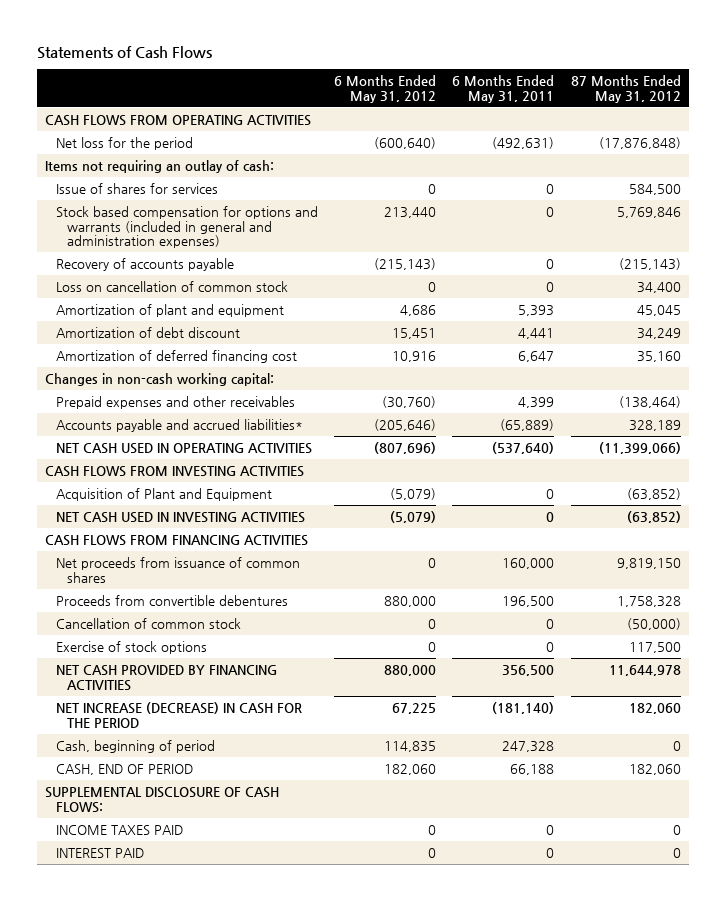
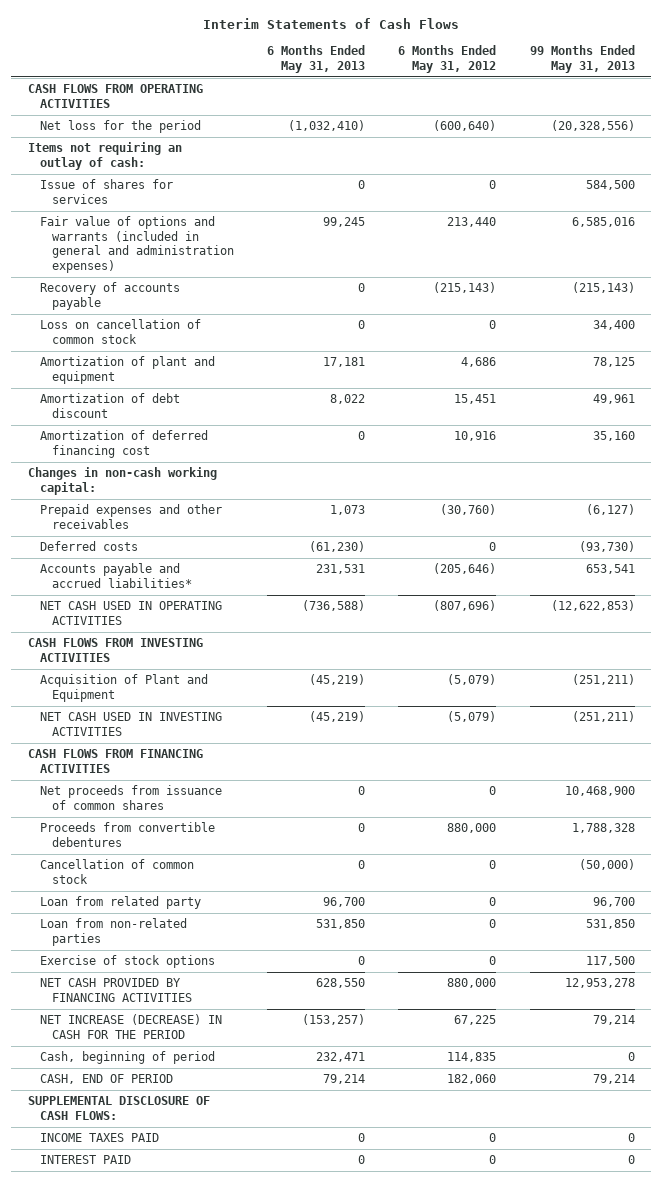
[37,45,213,59] Statements of Cash Flows -> [203,17,460,29] Interim Statements of Cash Flows
[452,75,555,104] 6 Months Ended May 31, 2011 -> none
[570,75,681,104] 87 Months Ended May 31, 2012 -> none
none -> [266,45,365,73] 6 Months Ended May 31, 2013
none -> [529,45,635,73] 99 Months Ended May 31, 2013
[55,205,318,249] Stock based compensation for options and warrants (included in general and administration expenses) -> [39,216,234,274] Fair value of options and warrants (included in general and administration expenses)
none -> [39,541,138,552] Deferred costs
none -> [39,896,201,910] Loan from related party
none -> [39,918,187,946] Loan from non-related parties

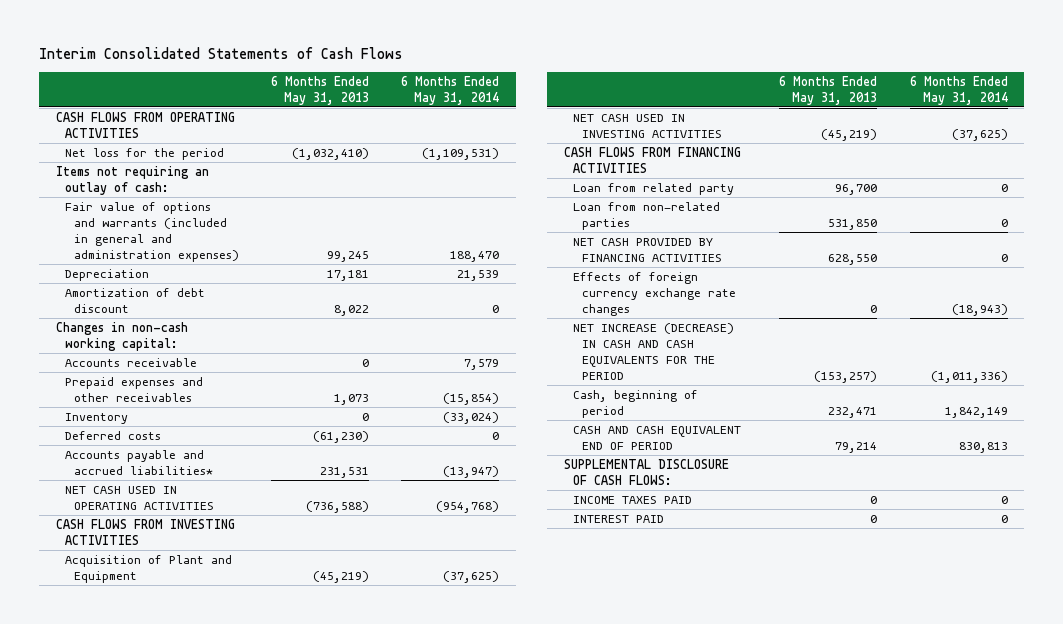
[203,17,460,29] Interim Statements of Cash Flows -> [39,47,404,60] Interim Consolidated Statements of Cash Flows
[398,45,497,73] 6 Months Ended May 31, 2012 -> none
[529,45,635,73] 99 Months Ended May 31, 2013 -> none
none -> [401,75,500,105] 6 Months Ended May 31, 2014
[39,179,173,204] Issue of shares for services -> none
[39,282,180,310] Recovery of accounts payable -> none
[39,319,201,344] Loss on cancellation of common stock -> none
[39,356,215,384] Amortization of plant and equipment -> [64,268,149,281] Depreciation
[39,430,208,458] Amortization of deferred financing cost -> none
none -> [64,357,197,367] Accounts receivable
none -> [64,412,128,424] Inventory
[39,785,222,810] Net proceeds from issuance of common shares -> none
[39,822,215,847] Proceeds from convertible debentures -> none
[39,859,194,884] Cancellation of common stock -> none
[39,955,215,969] Exercise of stock options -> none
none -> [572,271,736,316] Effects of foreign currency exchange rate changes
[39,1014,222,1039] NET INCREASE (DECREASE) IN CASH FOR THE PERIOD -> [572,322,734,380] NET INCREASE (DECREASE) IN CASH AND CASH EQUIVALENTS FOR THE PERIOD
[39,1074,173,1085] CASH, END OF PERIOD -> [572,425,741,450] CASH AND CASH EQUIVALENT END OF PERIOD

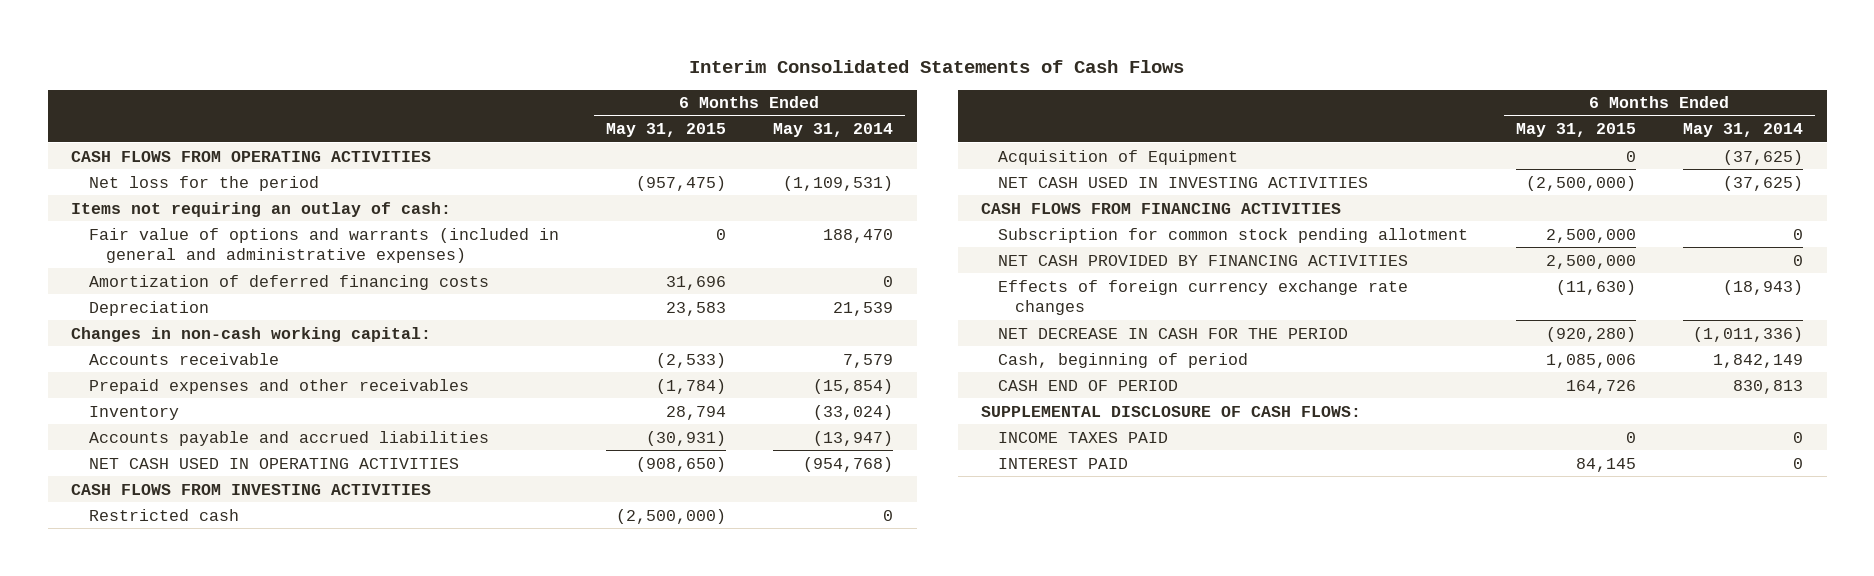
[271,75,370,105] 6 Months Ended May 31, 2013 -> none
none -> [605,123,726,138] May 31, 2015
[64,201,239,262] Fair value of options and warrants (included in general and administration expenses) -> [88,227,559,264] Fair value of options and warrants (included in general and administrative expenses)
none -> [88,274,489,290] Amortization of deferred financing costs
[64,287,205,313] Amortization of debt discount -> none
[64,430,161,440] Deferred costs -> none
[64,449,213,475] Accounts payable and accrued liabilities* -> [88,430,489,446] Accounts payable and accrued liabilities
none -> [88,508,239,521] Restricted cash
[64,554,232,583] Acquisition of Plant and Equipment -> [998,149,1239,165] Acquisition of Equipment
[572,182,734,195] Loan from related party -> none
[572,201,720,230] Loan from non-related parties -> none
none -> [998,227,1469,243] Subscription for common stock pending allotment
[572,322,734,380] NET INCREASE (DECREASE) IN CASH AND CASH EQUIVALENTS FOR THE PERIOD -> [998,327,1349,339] NET DECREASE IN CASH FOR THE PERIOD
[572,425,741,450] CASH AND CASH EQUIVALENT END OF PERIOD -> [998,379,1179,391] CASH END OF PERIOD

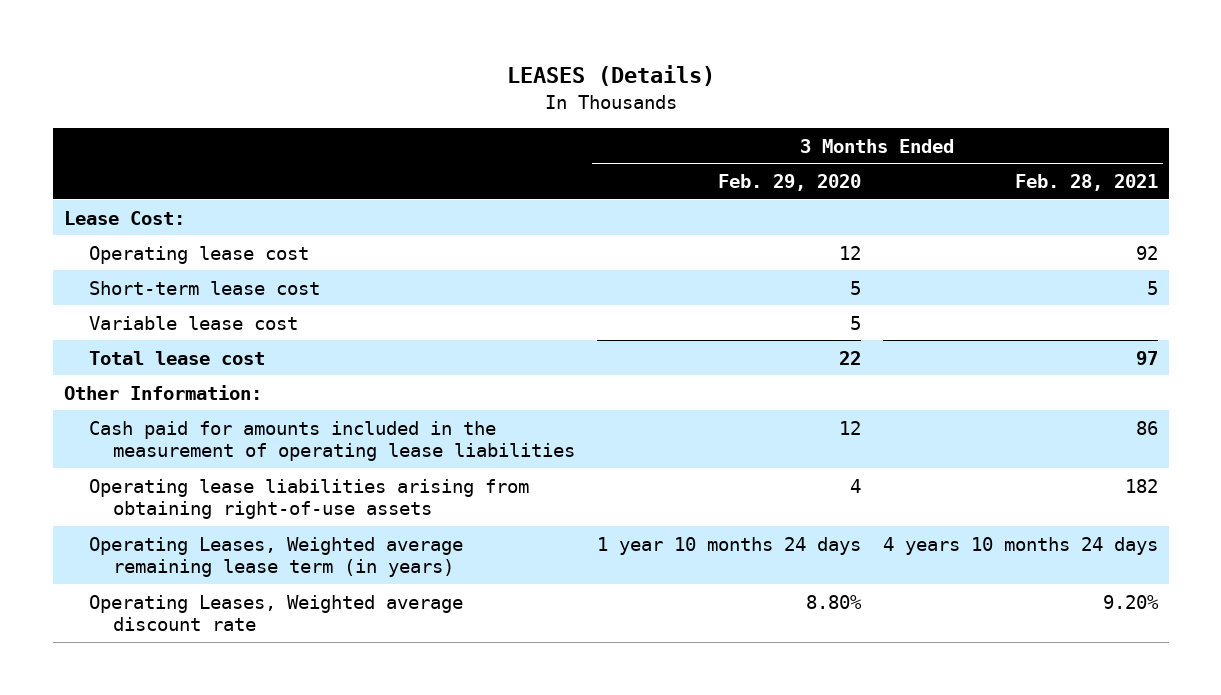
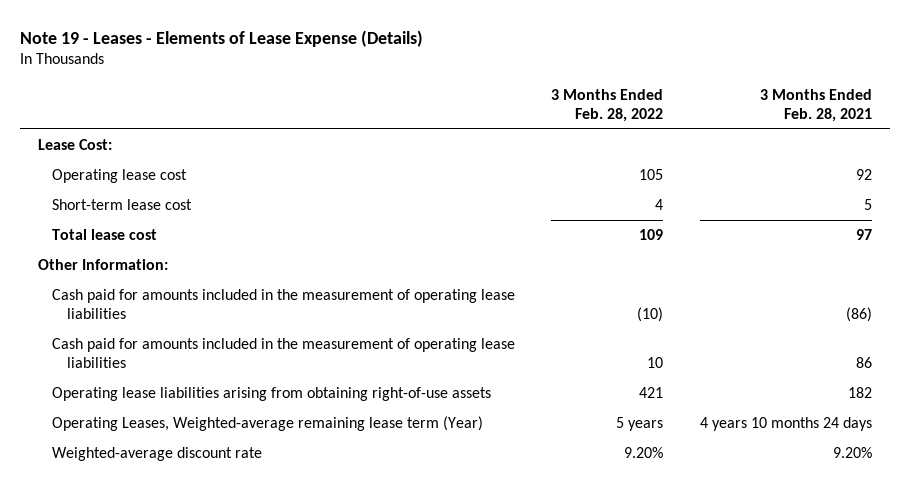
[506,64,715,86] LEASES (Details) -> [19,29,423,47] Note 19 - Leases - Elements of Lease Expense (Details)
[718,173,862,191] Feb. 29, 2020 -> none
none -> [551,89,664,122] 3 Months Ended Feb. 28, 2022
[88,315,298,330] Variable lease cost -> none
none -> [52,289,516,319] Cash paid for amounts included in the measurement of operating lease liabilities
[88,536,463,577] Operating Leases, Weighted average remaining lease term (in years) -> [52,416,484,432] Operating Leases, Weighted-average remaining lease term (Year)
[88,594,463,631] Operating Leases, Weighted average discount rate -> [52,447,263,462] Weighted-average discount rate

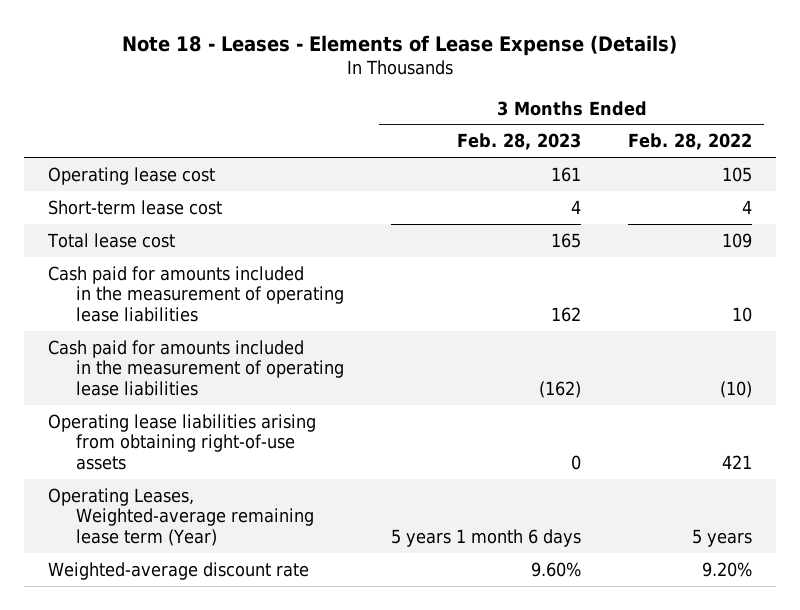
[19,29,423,47] Note 19 - Leases - Elements of Lease Expense (Details) -> [121,35,677,57] Note 18 - Leases - Elements of Lease Expense (Details)
[759,89,872,122] 3 Months Ended Feb. 28, 2021 -> none
none -> [456,133,581,151] Feb. 28, 2023
[37,139,112,151] Lease Cost: -> none
[37,259,168,271] Other Information: -> none
[52,289,516,319] Cash paid for amounts included in the measurement of operating lease liabilities -> [47,339,344,396] Cash paid for amounts included in the measurement of operating lease liabilities

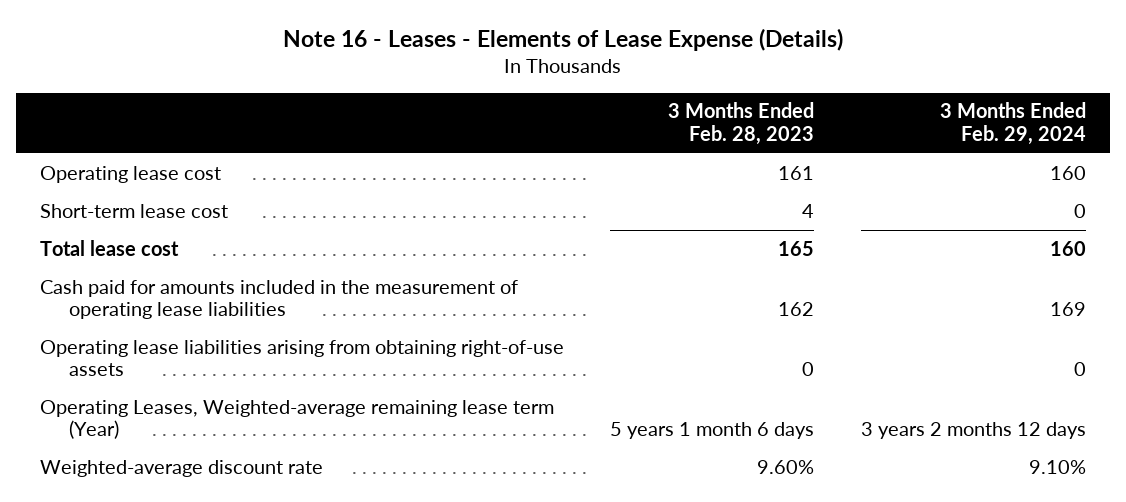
[121,35,677,57] Note 18 - Leases - Elements of Lease Expense (Details) -> [282,27,843,51] Note 16 - Leases - Elements of Lease Expense (Details)
[628,133,753,151] Feb. 28, 2022 -> none
none -> [940,102,1087,145] 3 Months Ended Feb. 29, 2024
[47,339,344,396] Cash paid for amounts included in the measurement of operating lease liabilities -> none

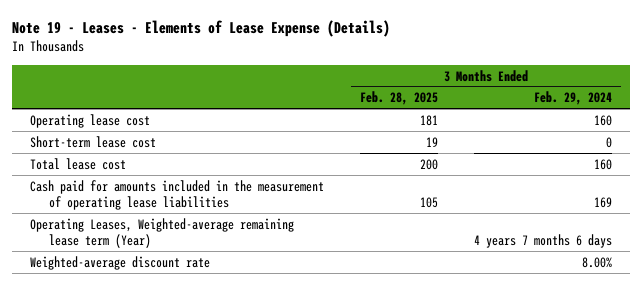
[282,27,843,51] Note 16 - Leases - Elements of Lease Expense (Details) -> [11,19,390,37] Note 19 - Leases - Elements of Lease Expense (Details)
[668,102,815,145] 3 Months Ended Feb. 28, 2023 -> none
none -> [360,91,439,106] Feb. 28, 2025
[39,339,564,377] Operating lease liabilities arising from obtaining right-of-use assets -> none
[861,422,1087,440] 3 years 2 months 12 days -> [474,233,613,248] 4 years 7 months 6 days
[1029,459,1087,474] 9.10% -> [582,256,613,268] 8.00%

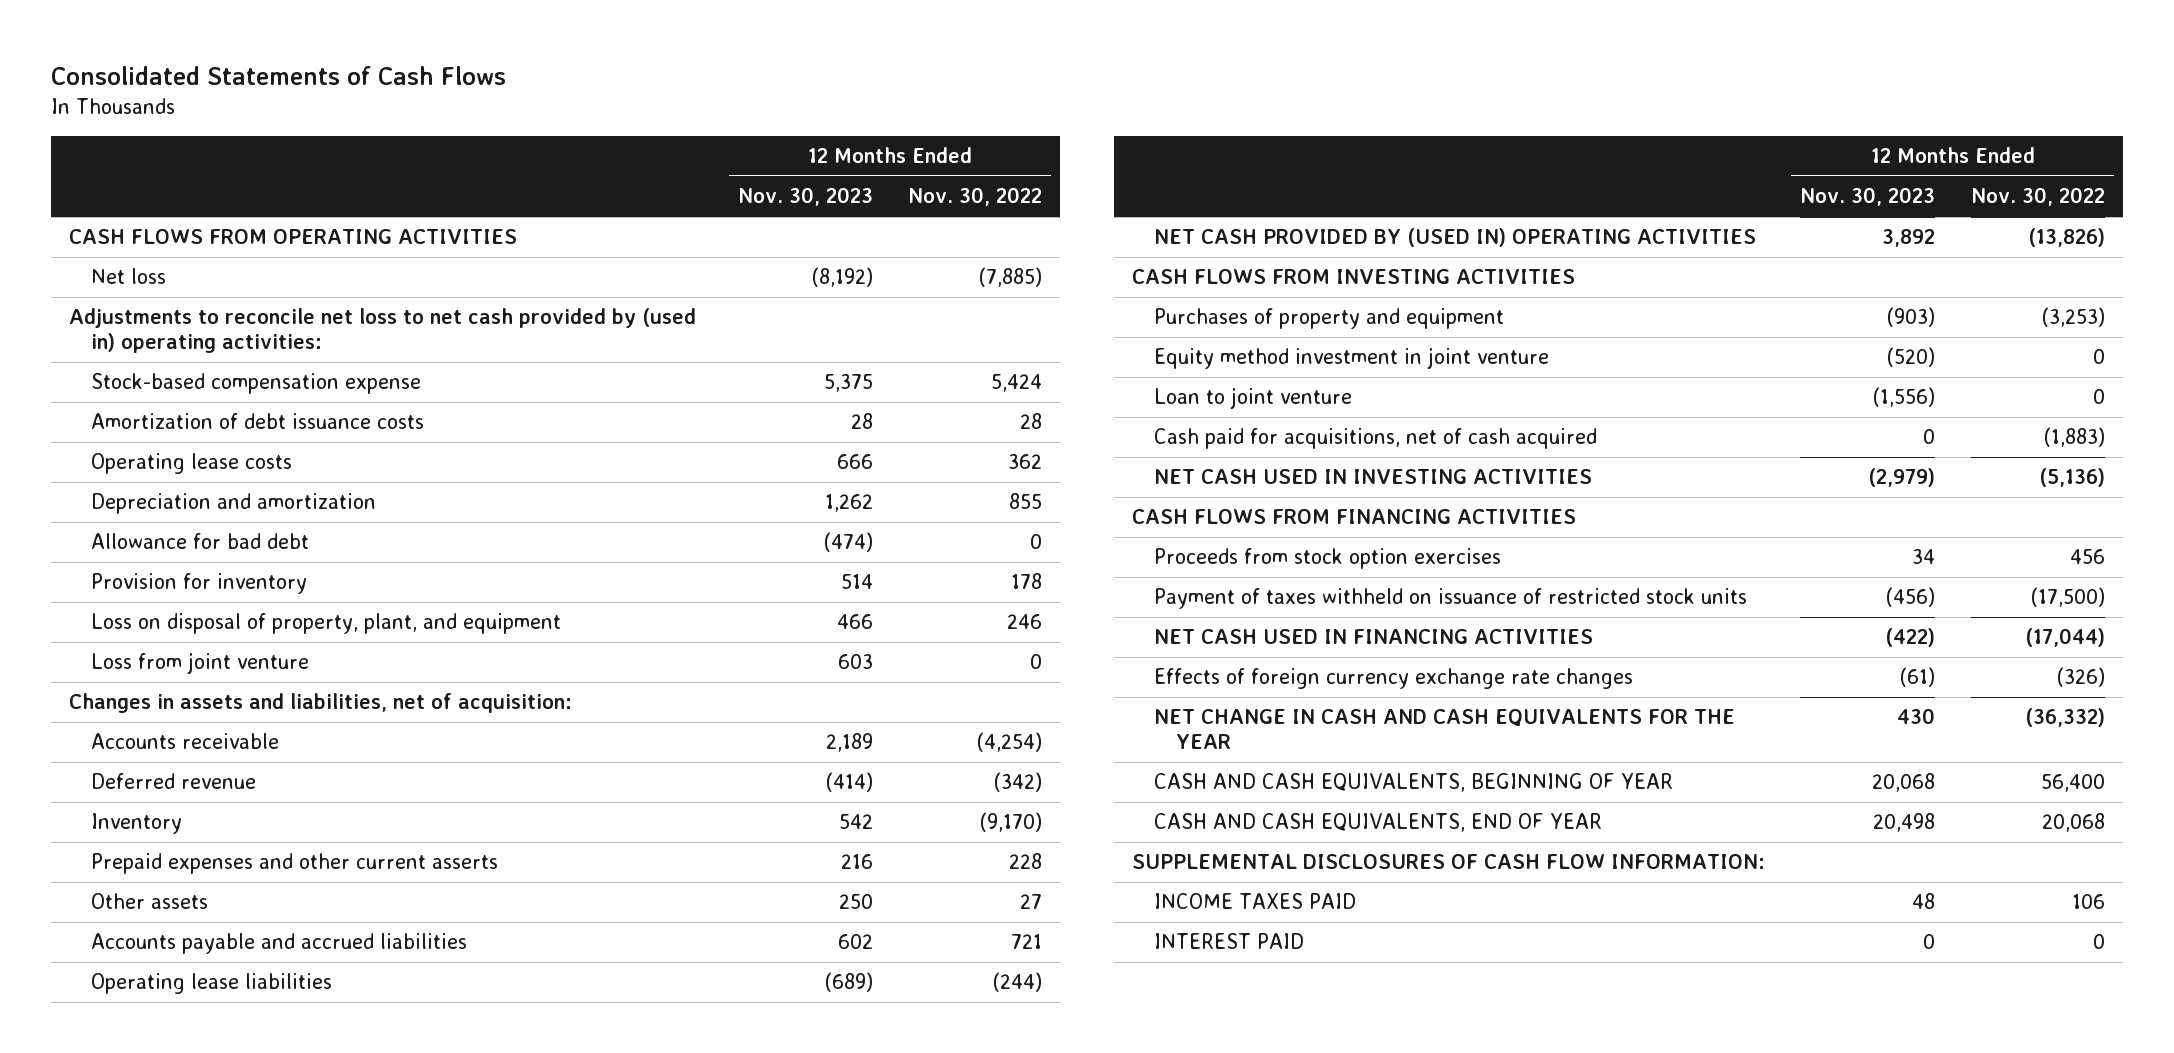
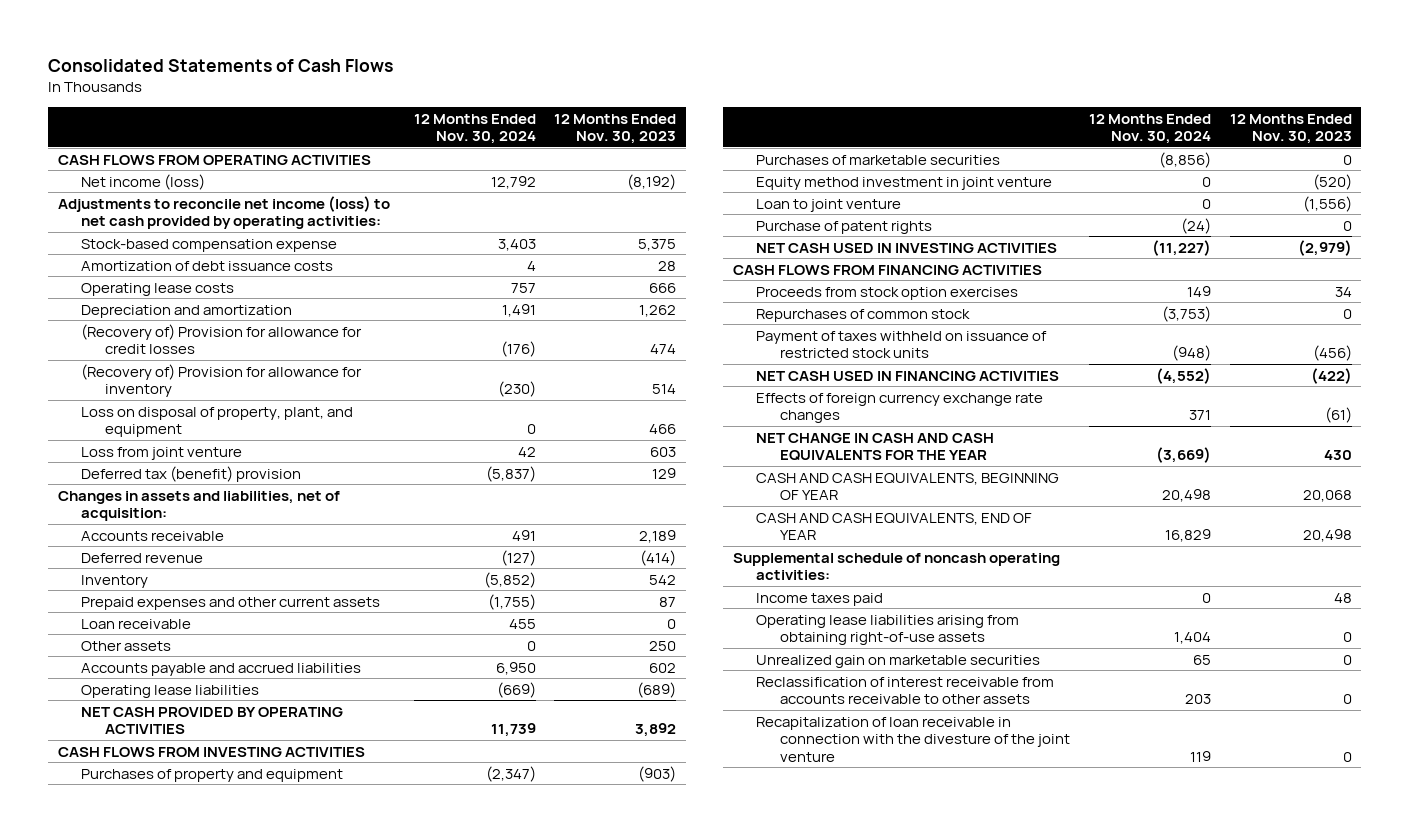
[908,187,1043,207] Nov. 30, 2022 -> none
none -> [413,113,536,145] 12 Months Ended Nov. 30, 2024
[91,268,167,285] Net loss -> [81,173,206,190] Net income (loss)
[69,308,697,354] Adjustments to reconcile net loss to net cash provided by (used in) operating activities: -> [57,195,390,230] Adjustments to reconcile net income (loss) to net cash provided by operating activities:
[91,533,310,550] Allowance for bad debt -> [81,323,363,355] (Recovery of) Provision for allowance for credit losses
[823,532,873,553] (474) -> [650,344,677,355] 474
[91,573,308,595] Provision for inventory -> [81,363,363,398] (Recovery of) Provision for allowance for inventory
none -> [81,465,302,482] Deferred tax (benefit) provision
[91,853,499,875] Prepaid expenses and other current asserts -> [81,596,381,610] Prepaid expenses and other current assets
[840,854,873,870] 216 -> [659,596,677,607] 87
none -> [81,618,192,629] Loan receivable
[1154,228,1757,248] NET CASH PROVIDED BY (USED IN) OPERATING ACTIVITIES -> [81,706,344,735] NET CASH PROVIDED BY OPERATING ACTIVITIES
none -> [756,154,1001,165] Purchases of marketable securities
[1154,428,1598,450] Cash paid for acquisitions, net of cash acquired -> none
none -> [756,220,933,234] Purchase of patent rights
none -> [756,308,971,322] Repurchases of common stock
[1154,933,1305,950] INTEREST PAID -> none
[1131,854,1765,870] SUPPLEMENTAL DISCLOSURES OF CASH FLOW INFORMATION: -> [732,552,1060,581] Supplemental schedule of noncash operating activities:
[1154,893,1357,910] INCOME TAXES PAID -> [756,592,884,606] Income taxes paid
none -> [756,614,1020,646] Operating lease liabilities arising from obtaining right-of-use assets
none -> [756,654,1041,668] Unrealized gain on marketable securities
none -> [756,676,1055,705] Reclassification of interest receivable from accounts receivable to other assets
none -> [756,716,1071,762] Recapitalization of loan receivable in connection with the divesture of the joint venture

